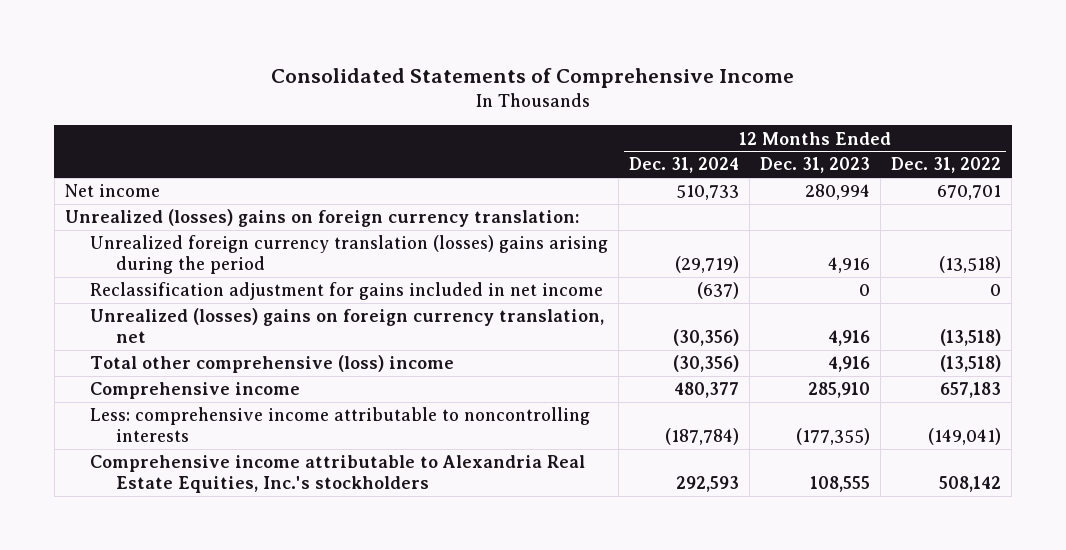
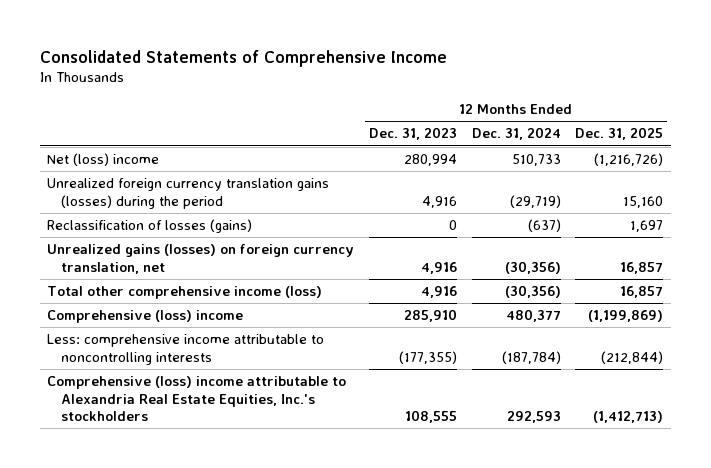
[891,157,1002,174] Dec. 31, 2022 -> none
none -> [575,127,664,141] Dec. 31, 2025
[64,209,579,228] Unrealized (losses) gains on foreign currency translation: -> none
[64,184,160,198] Net income -> [47,153,160,167] Net (loss) income
[90,235,609,275] Unrealized foreign currency translation (losses) gains arising during the period -> [47,178,330,209] Unrealized foreign currency translation gains (losses) during the period
[90,282,604,301] Reclassification adjustment for gains included in net income -> [47,219,253,234] Reclassification of losses (gains)
[90,308,605,344] Unrealized (losses) gains on foreign currency translation, net -> [47,244,355,274] Unrealized gains (losses) on foreign currency translation, net
[90,355,455,374] Total other comprehensive (loss) income -> [47,286,323,300] Total other comprehensive income (loss)
[90,382,301,400] Comprehensive income -> [47,310,244,324] Comprehensive (loss) income
[90,455,586,494] Comprehensive income attributable to Alexandria Real Estate Equities, Inc.'s stockholders -> [47,376,347,422] Comprehensive (loss) income attributable to Alexandria Real Estate Equities, Inc.'s stockholders

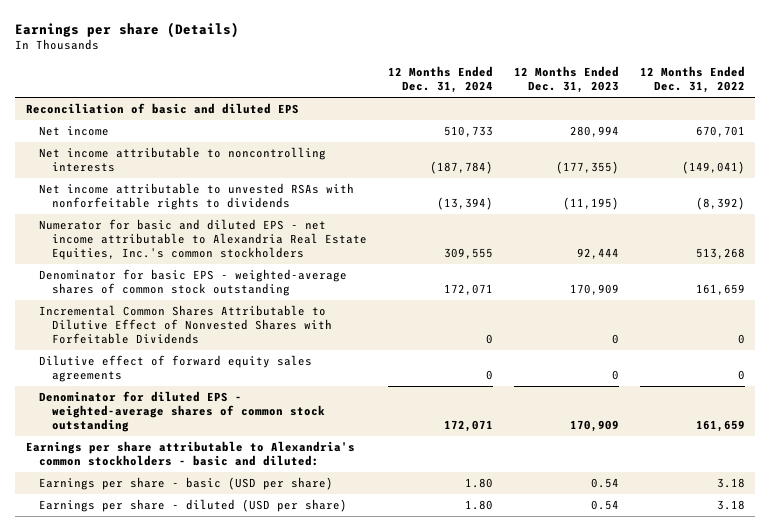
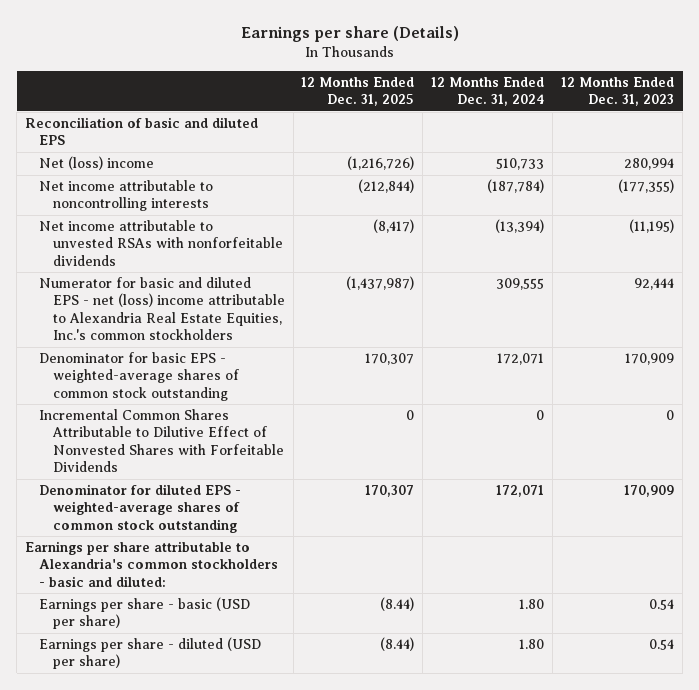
[639,66,745,93] 12 Months Ended Dec. 31, 2022 -> none
none -> [301,77,415,107] 12 Months Ended Dec. 31, 2025
[38,126,109,137] Net income -> [38,156,154,171] Net (loss) income
[38,183,354,210] Net income attributable to unvested RSAs with nonforfeitable rights to dividends -> [38,220,283,266] Net income attributable to unvested RSAs with nonforfeitable dividends
[38,219,368,260] Numerator for basic and diluted EPS - net income attributable to Alexandria Real Estate Equities, Inc.'s common stockholders -> [38,277,285,341] Numerator for basic and diluted EPS - net (loss) income attributable to Alexandria Real Estate Equities, Inc.'s common stockholders
[38,355,312,382] Dilutive effect of forward equity sales agreements -> none

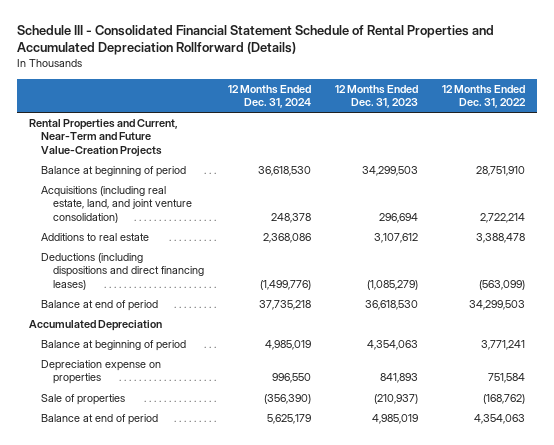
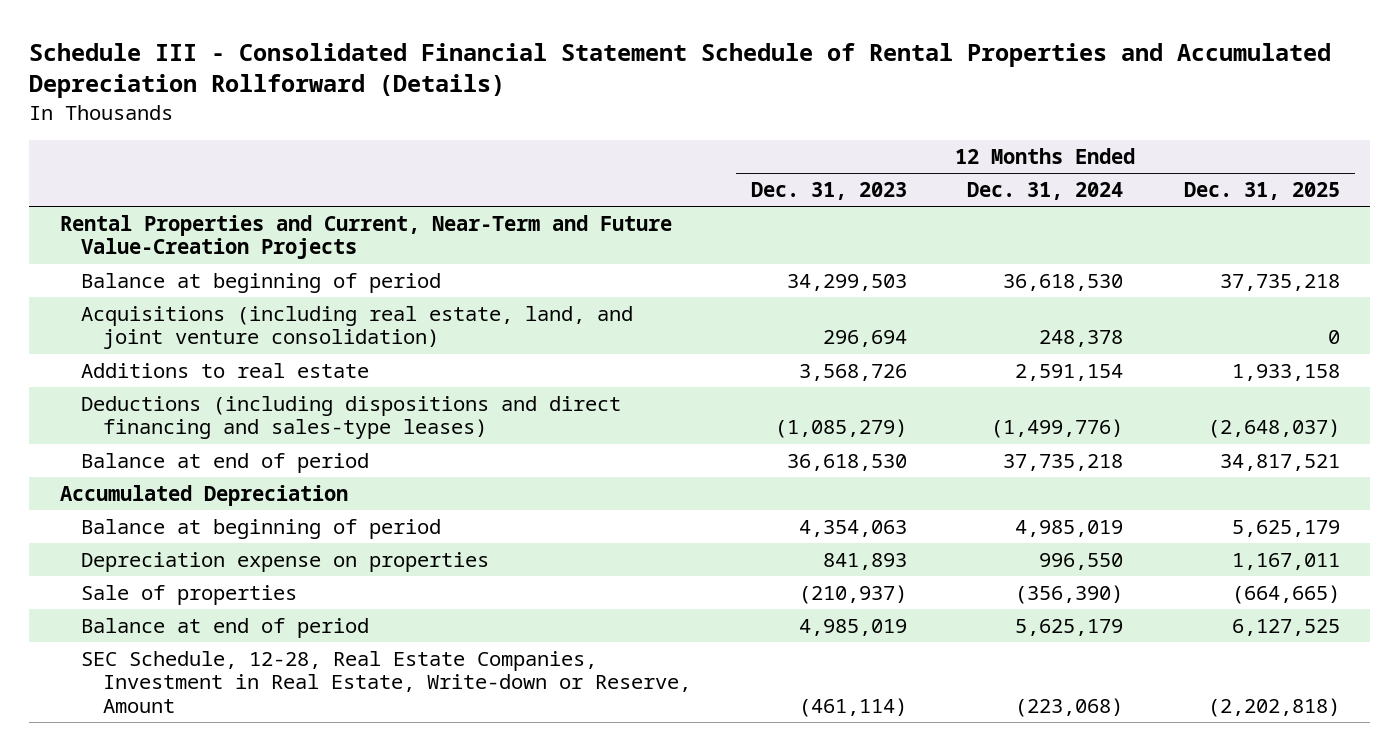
[441,84,526,109] 12 Months Ended Dec. 31, 2022 -> none
none -> [1183,181,1340,200] Dec. 31, 2025
[262,233,311,244] 2,368,086 -> [1015,363,1124,381] 2,591,154
[373,233,418,244] 3,107,612 -> [799,363,908,381] 3,568,726
[41,253,205,290] Deductions (including dispositions and direct financing leases) -> [81,395,622,440] Deductions (including dispositions and direct financing and sales-type leases)
none -> [81,650,692,713] SEC Schedule, 12-28, Real Estate Companies, Investment in Real Estate, Write-down or Reserve, Amount

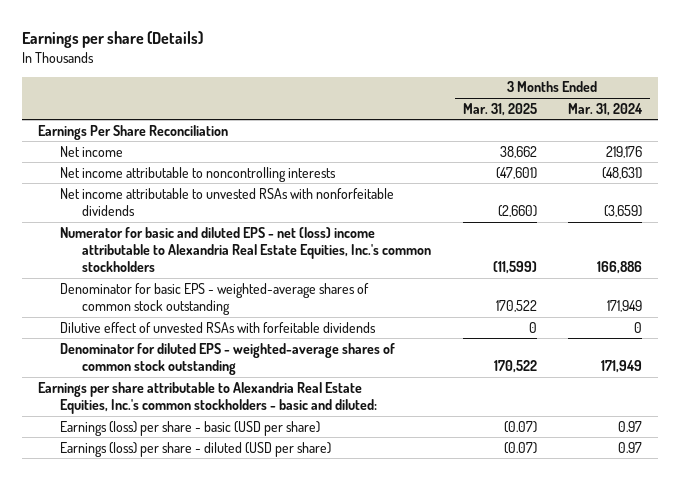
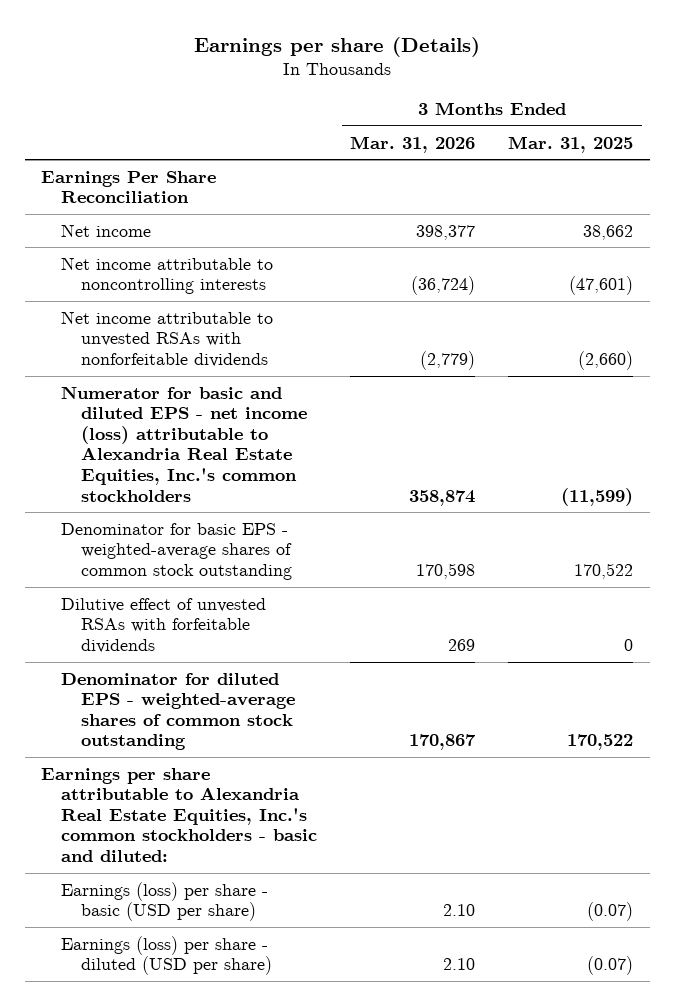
[568,102,644,116] Mar. 31, 2024 -> none
none -> [350,135,476,153] Mar. 31, 2026
[59,226,431,273] Numerator for basic and diluted EPS - net (loss) income attributable to Alexandria Real Estate Equities, Inc.'s common stockholders -> [61,385,308,502] Numerator for basic and diluted EPS - net income (loss) attributable to Alexandria Real Estate Equities, Inc.'s common stockholders

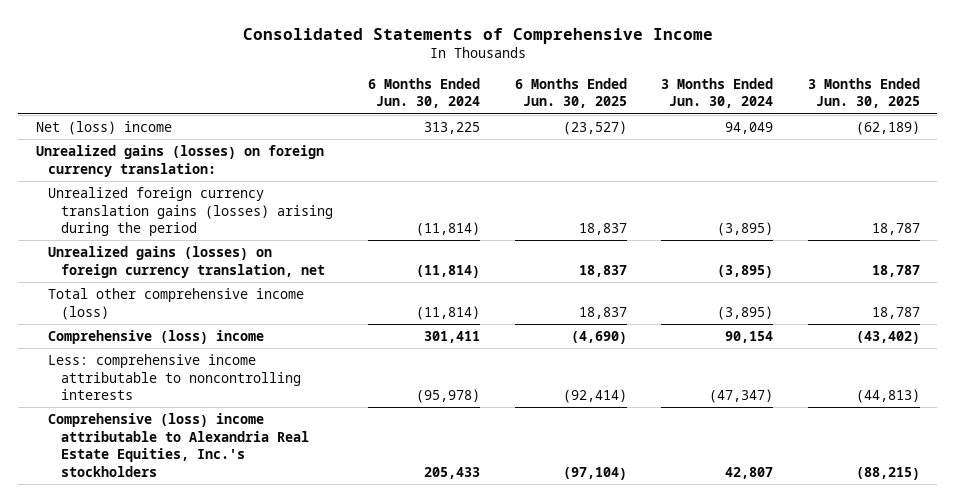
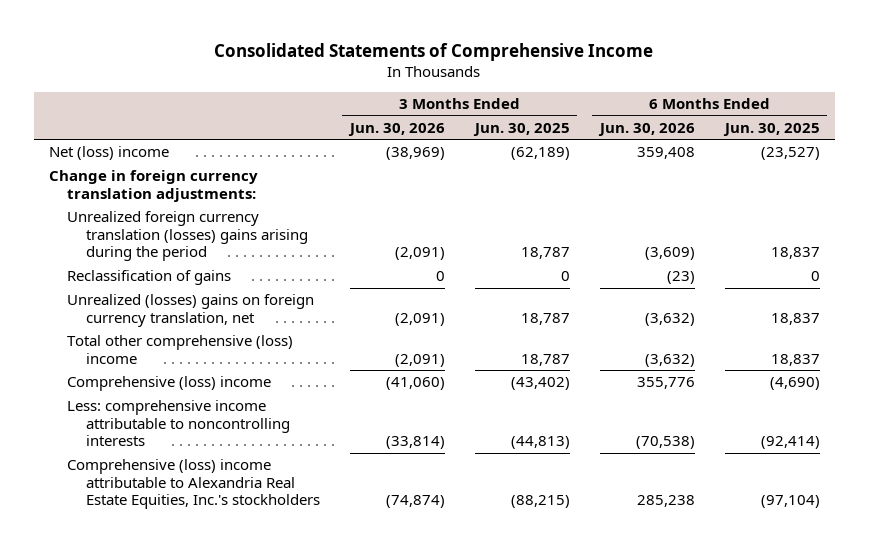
[367,77,480,109] 6 Months Ended Jun. 30, 2024 -> none
[661,77,774,109] 3 Months Ended Jun. 30, 2024 -> none
none -> [347,122,445,136] Jun. 30, 2026
none -> [597,122,695,136] Jun. 30, 2026
[35,144,324,177] Unrealized gains (losses) on foreign currency translation: -> [48,170,258,202] Change in foreign currency translation adjustments:
[48,186,334,237] Unrealized foreign currency translation gains (losses) arising during the period -> [67,211,308,262] Unrealized foreign currency translation (losses) gains arising during the period
none -> [67,270,232,286] Reclassification of gains
[48,245,326,278] Unrealized gains (losses) on foreign currency translation, net -> [67,294,315,327] Unrealized (losses) gains on foreign currency translation, net
[48,287,305,320] Total other comprehensive income (loss) -> [67,335,294,364] Total other comprehensive (loss) income

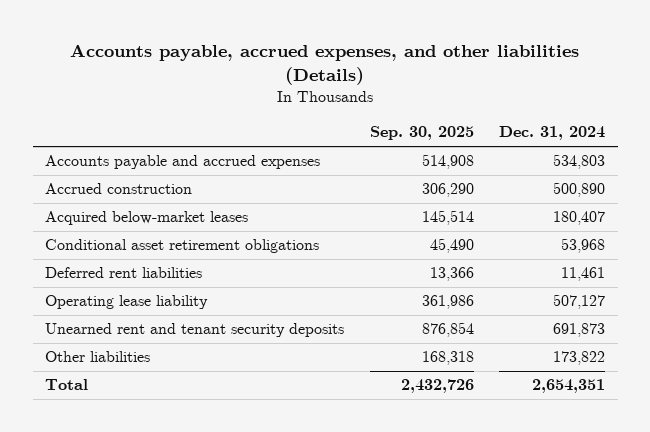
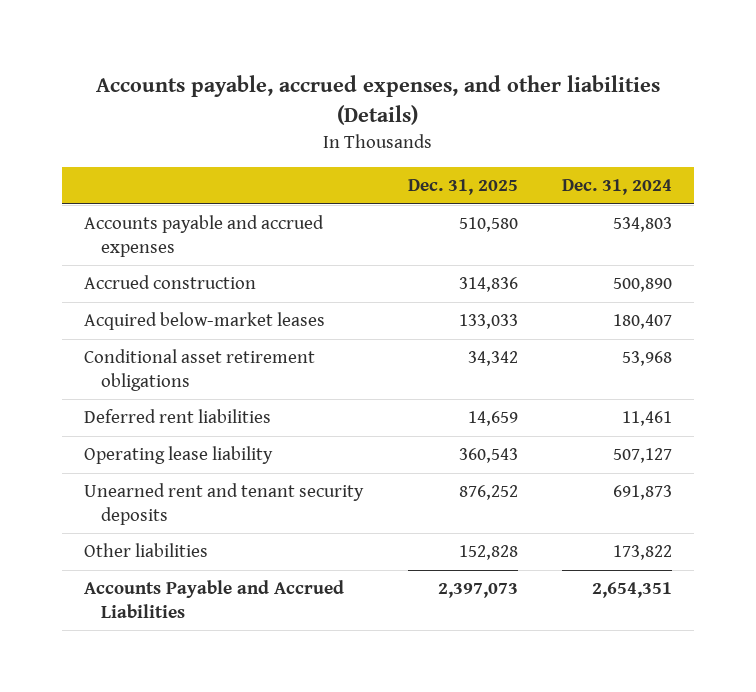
[369,126,474,141] Sep. 30, 2025 -> none
none -> [407,179,518,196] Dec. 31, 2025
[45,379,89,391] Total -> [84,580,345,619] Accounts Payable and Accrued Liabilities

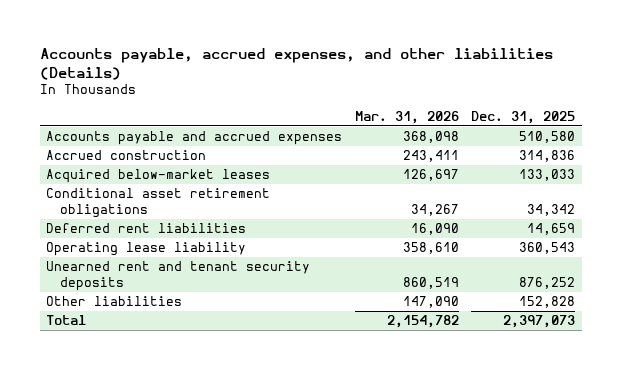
[561,179,672,196] Dec. 31, 2024 -> none
none -> [354,110,459,124] Mar. 31, 2026
[84,580,345,619] Accounts Payable and Accrued Liabilities -> [45,315,86,326] Total

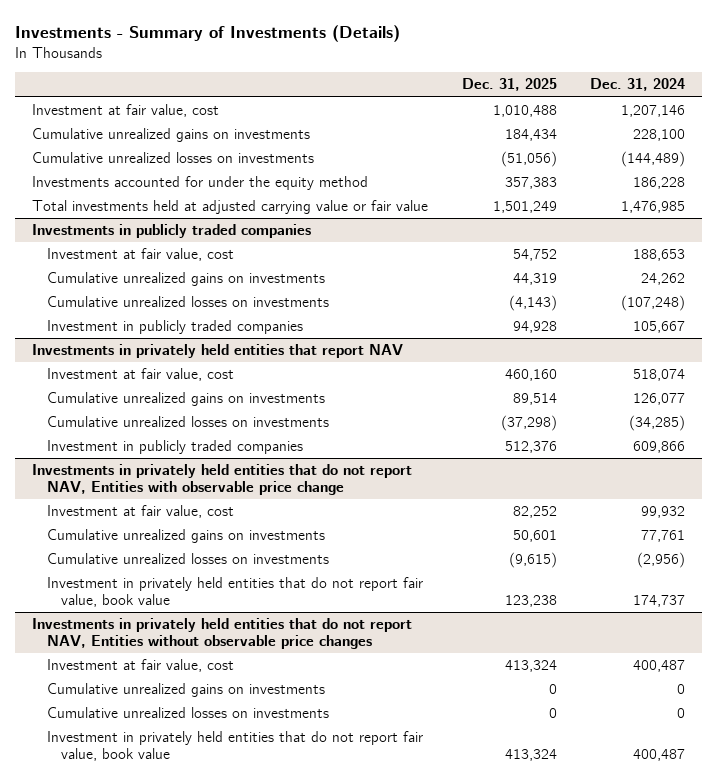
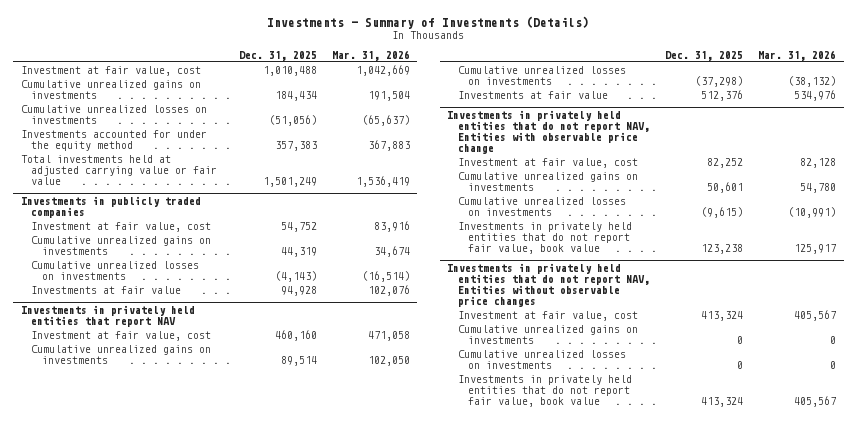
[590,78,686,92] Dec. 31, 2024 -> none
none -> [331,49,410,61] Mar. 31, 2026
[46,320,303,335] Investment in publicly traded companies -> [31,286,182,295] Investments at fair value
[46,440,303,455] Investment in publicly traded companies -> [457,91,608,100] Investments at fair value
[46,577,423,608] Investment in privately held entities that do not report fair value, book value -> [457,222,632,255] Investments in privately held entities that do not report fair value, book value
[46,731,423,762] Investment in privately held entities that do not report fair value, book value -> [457,375,632,408] Investments in privately held entities that do not report fair value, book value

